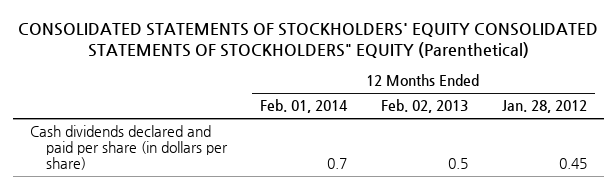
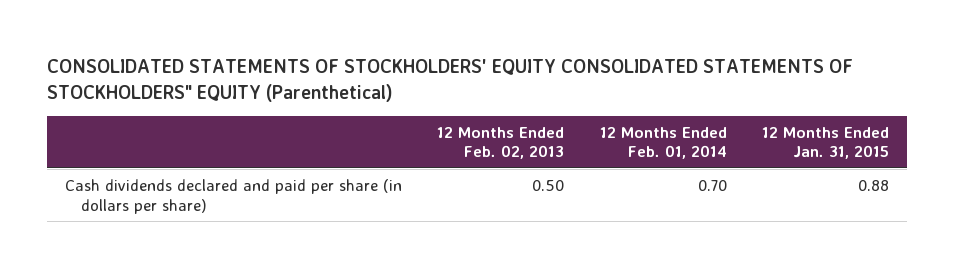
[501,100,587,114] Jan. 28, 2012 -> none
none -> [762,126,890,160] 12 Months Ended Jan. 31, 2015
[327,157,348,169] 0.7 -> [697,179,727,191] 0.70
[447,157,468,169] 0.5 -> [532,179,565,191] 0.50

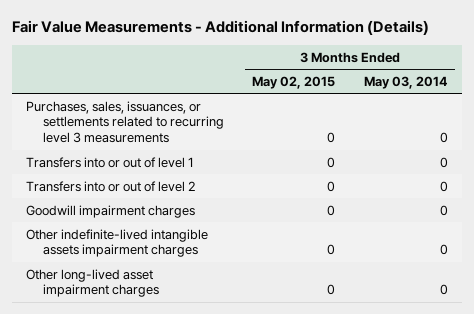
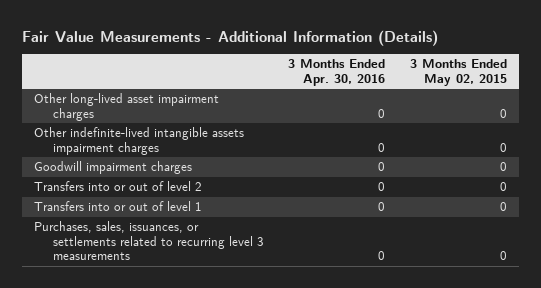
[363,76,448,90] May 03, 2014 -> none
none -> [288,59,386,86] 3 Months Ended Apr. 30, 2016
[26,228,209,258] Other indefinite-lived intangible assets impairment charges -> [34,127,245,155] Other indefinite-lived intangible assets impairment charges
[26,204,196,218] Goodwill impairment charges -> [34,161,193,175] Goodwill impairment charges
[26,180,197,192] Transfers into or out of level 2 -> [34,181,203,192] Transfers into or out of level 2
[26,156,195,168] Transfers into or out of level 1 -> [34,201,203,212] Transfers into or out of level 1
[26,100,224,144] Purchases, sales, issuances, or settlements related to recurring level 3 measurements -> [34,221,264,261] Purchases, sales, issuances, or settlements related to recurring level 3 measurements

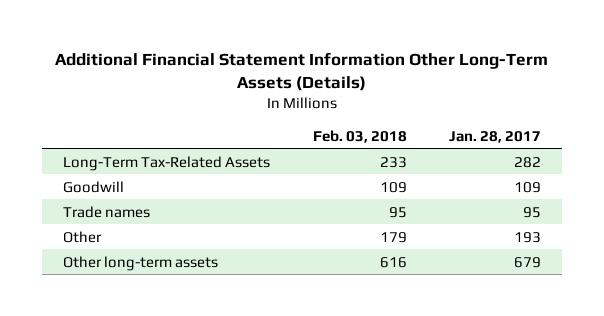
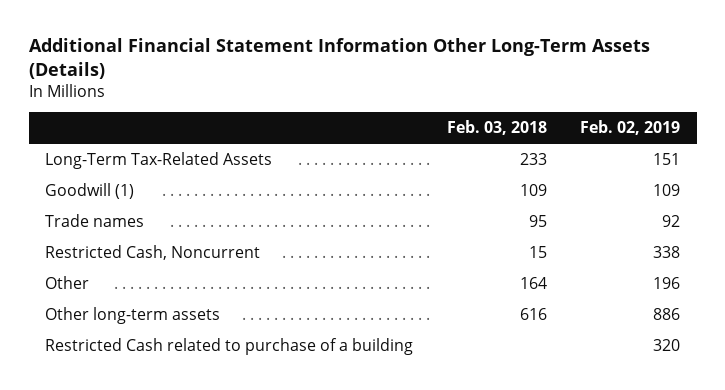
[448,130,541,143] Jan. 28, 2017 -> none
none -> [580,120,681,136] Feb. 02, 2019
[63,180,125,193] Goodwill -> [45,182,135,199] Goodwill (1)
none -> [45,244,261,260] Restricted Cash, Noncurrent
[379,231,407,243] 179 -> [519,276,547,289] 164
none -> [45,337,414,355] Restricted Cash related to purchase of a building

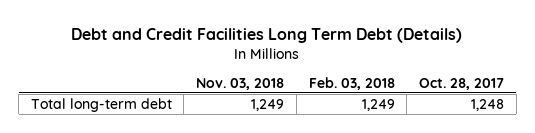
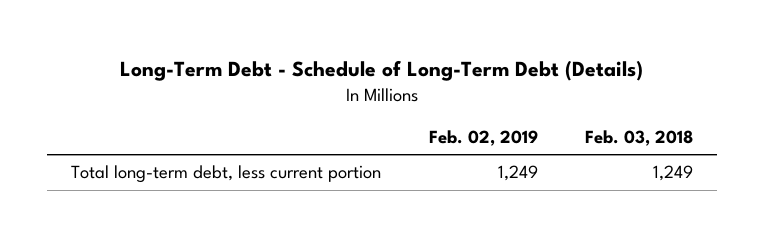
[71,27,463,43] Debt and Credit Facilities Long Term Debt (Details) -> [120,59,644,81] Long-Term Debt - Schedule of Long-Term Debt (Details)
[196,77,285,90] Nov. 03, 2018 -> none
[418,77,504,90] Oct. 28, 2017 -> none
none -> [428,130,538,147] Feb. 02, 2019
[30,98,172,113] Total long-term debt -> [71,165,382,184] Total long-term debt, less current portion

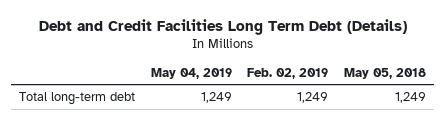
[120,59,644,81] Long-Term Debt - Schedule of Long-Term Debt (Details) -> [38,18,407,35] Debt and Credit Facilities Long Term Debt (Details)
[585,130,694,147] Feb. 03, 2018 -> none
none -> [150,67,232,79] May 04, 2019
none -> [344,67,427,79] May 05, 2018
[71,165,382,184] Total long-term debt, less current portion -> [19,92,136,106] Total long-term debt

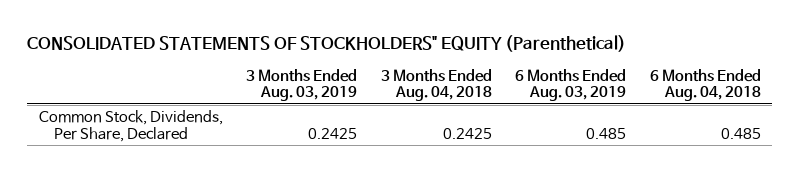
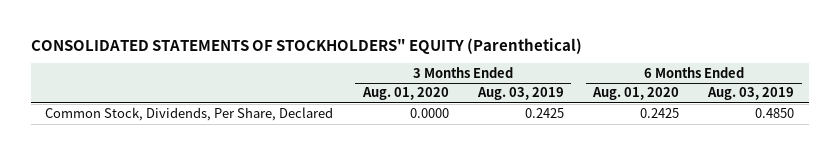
[380,68,492,102] 3 Months Ended Aug. 04, 2018 -> none
[649,68,761,102] 6 Months Ended Aug. 04, 2018 -> none
none -> [361,87,449,101] Aug. 01, 2020
none -> [592,87,680,101] Aug. 01, 2020
[586,127,627,139] 0.485 -> [755,108,795,119] 0.4850

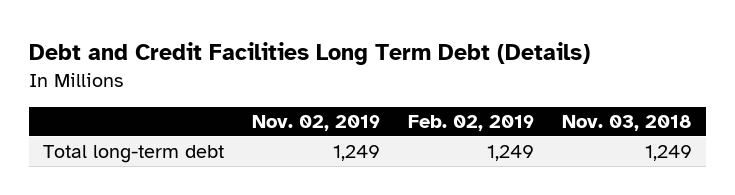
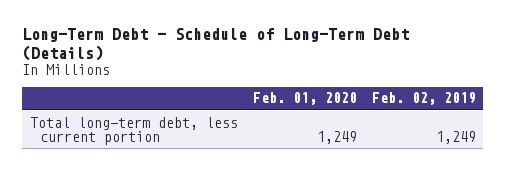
[29,42,591,66] Debt and Credit Facilities Long Term Debt (Details) -> [22,28,410,61] Long-Term Debt - Schedule of Long-Term Debt (Details)
[252,114,381,131] Nov. 02, 2019 -> none
[561,114,692,131] Nov. 03, 2018 -> none
none -> [252,92,357,106] Feb. 01, 2020
[43,145,225,164] Total long-term debt -> [29,116,238,146] Total long-term debt, less current portion

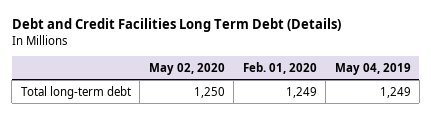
[22,28,410,61] Long-Term Debt - Schedule of Long-Term Debt (Details) -> [11,18,341,33] Debt and Credit Facilities Long Term Debt (Details)
[371,92,476,106] Feb. 02, 2019 -> none
none -> [148,62,225,75] May 02, 2020
none -> [334,62,411,75] May 04, 2019
[29,116,238,146] Total long-term debt, less current portion -> [20,85,131,99] Total long-term debt

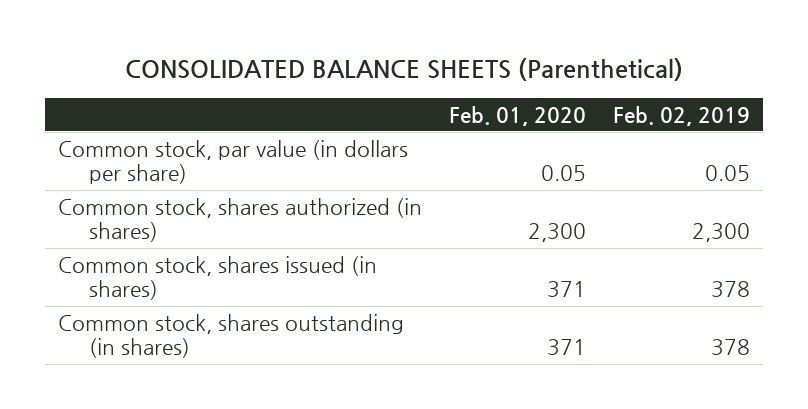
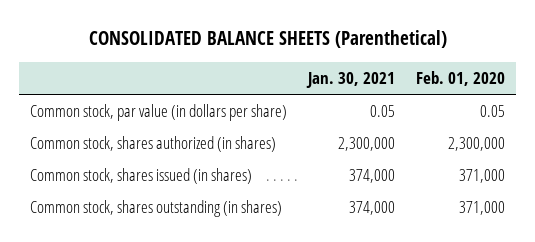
[612,105,750,126] Feb. 02, 2019 -> none
none -> [306,71,396,88] Jan. 30, 2021
[527,223,586,243] 2,300 -> [448,137,506,152] 2,300,000
[546,281,586,299] 371 -> [459,169,506,184] 371,000
[546,339,586,357] 371 -> [459,201,506,216] 371,000

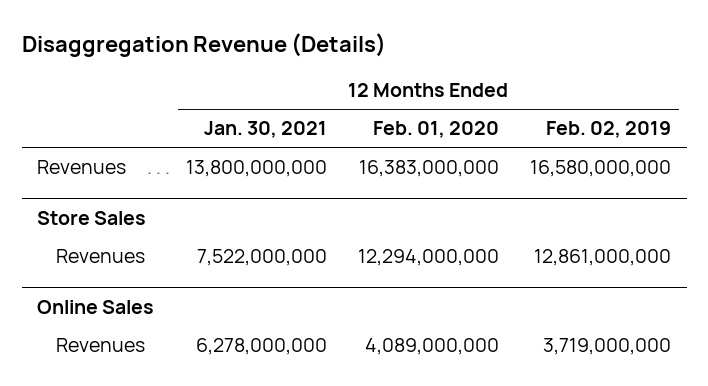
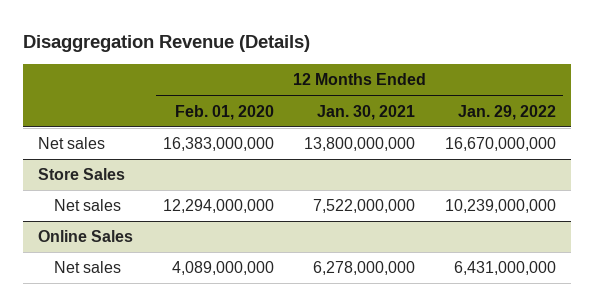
[545,121,671,139] Feb. 02, 2019 -> none
none -> [458,104,557,120] Jan. 29, 2022
[37,160,127,175] Revenues -> [38,137,106,150] Net sales
[56,249,146,264] Revenues -> [53,199,121,212] Net sales
[56,338,146,353] Revenues -> [53,261,121,274] Net sales

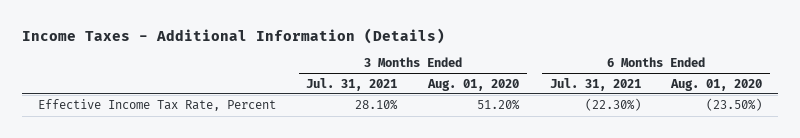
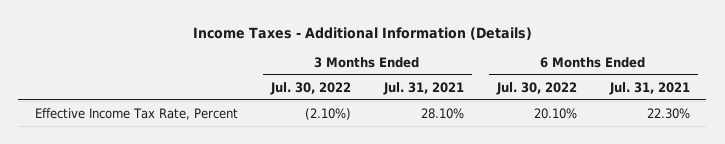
[427,78,520,91] Aug. 01, 2020 -> none
[670,78,763,91] Aug. 01, 2020 -> none
none -> [269,81,351,95] Jul. 30, 2022
none -> [495,81,577,95] Jul. 30, 2022
[584,98,641,112] (22.30%) -> [646,107,690,119] 22.30%

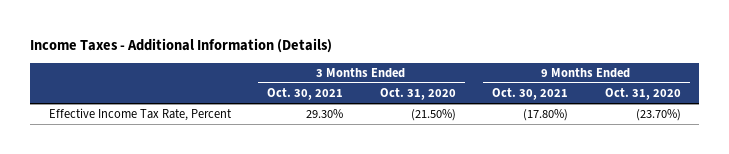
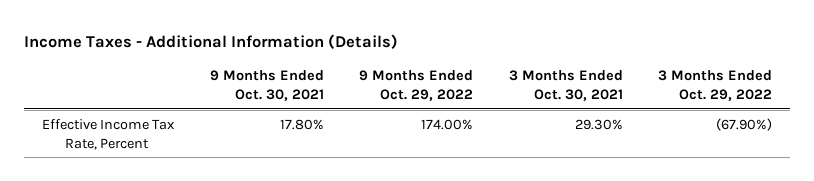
[379,88,456,101] Oct. 31, 2020 -> none
[604,88,681,101] Oct. 31, 2020 -> none
none -> [359,70,474,101] 9 Months Ended Oct. 29, 2022
none -> [658,70,773,101] 3 Months Ended Oct. 29, 2022
[523,109,569,122] (17.80%) -> [279,118,324,130] 17.80%

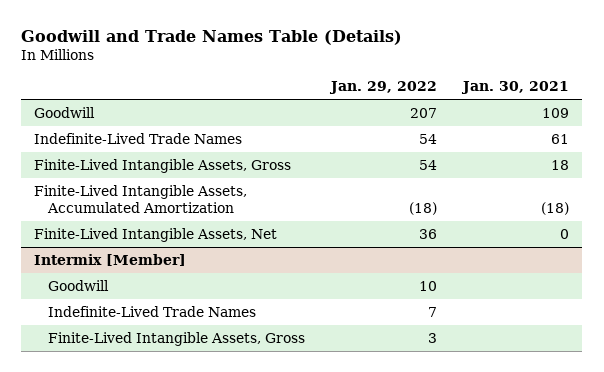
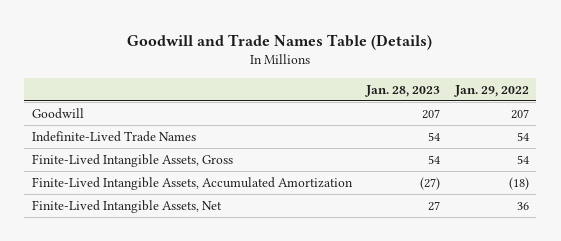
[461,80,570,94] Jan. 30, 2021 -> none
none -> [365,84,441,97] Jan. 28, 2023
[34,253,187,266] Intermix [Member] -> none
[47,279,109,291] Goodwill -> none
[47,305,256,317] Indefinite-Lived Trade Names -> none
[47,331,305,346] Finite-Lived Intangible Assets, Gross -> none

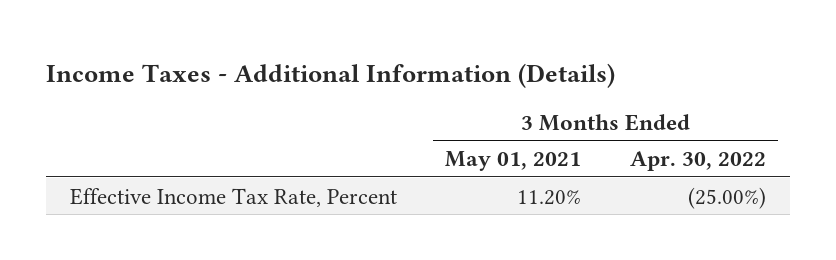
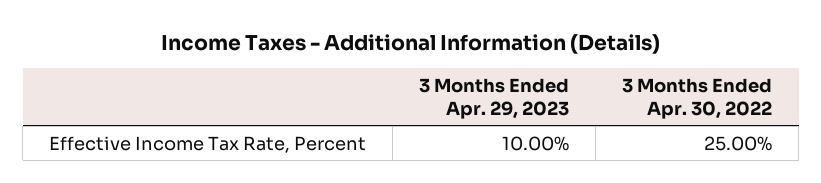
[445,151,582,172] May 01, 2021 -> none
none -> [419,77,570,119] 3 Months Ended Apr. 29, 2023
[687,186,766,209] (25.00%) -> [704,135,773,151] 25.00%

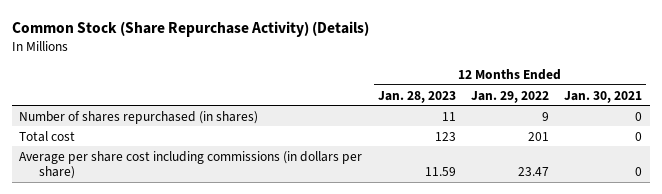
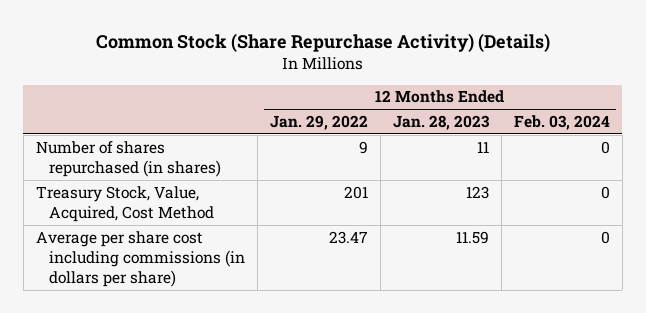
[564,90,643,103] Jan. 30, 2021 -> none
none -> [513,114,610,130] Feb. 03, 2024
[19,130,76,142] Total cost -> [35,185,214,223] Treasury Stock, Value, Acquired, Cost Method

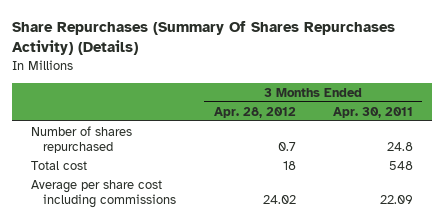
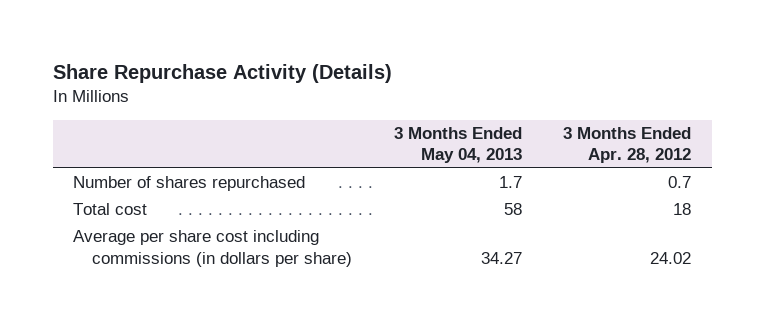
[12,21,396,56] Share Repurchases (Summary Of Shares Repurchases Activity) (Details) -> [52,64,392,84] Share Repurchase Activity (Details)
[333,106,414,118] Apr. 30, 2011 -> none
none -> [393,126,522,164] 3 Months Ended May 04, 2013
[30,179,177,208] Average per share cost including commissions -> [73,230,353,267] Average per share cost including commissions (in dollars per share)

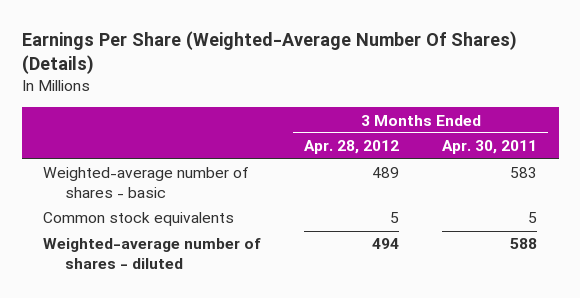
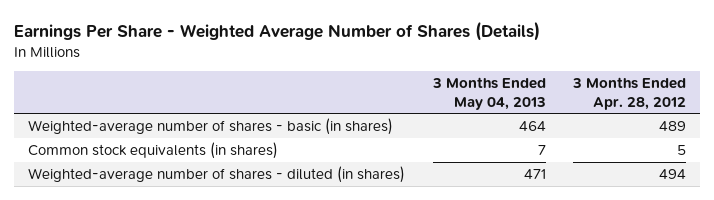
[21,30,517,75] Earnings Per Share (Weighted-Average Number Of Shares) (Details) -> [13,20,540,41] Earnings Per Share - Weighted Average Number of Shares (Details)
[442,140,538,155] Apr. 30, 2011 -> none
none -> [431,77,546,110] 3 Months Ended May 04, 2013
[43,167,250,198] Weighted-average number of shares - basic -> [27,117,393,135] Weighted-average number of shares - basic (in shares)
[43,212,235,227] Common stock equivalents -> [27,141,278,159] Common stock equivalents (in shares)
[43,238,262,269] Weighted-average number of shares - diluted -> [27,165,405,183] Weighted-average number of shares - diluted (in shares)

